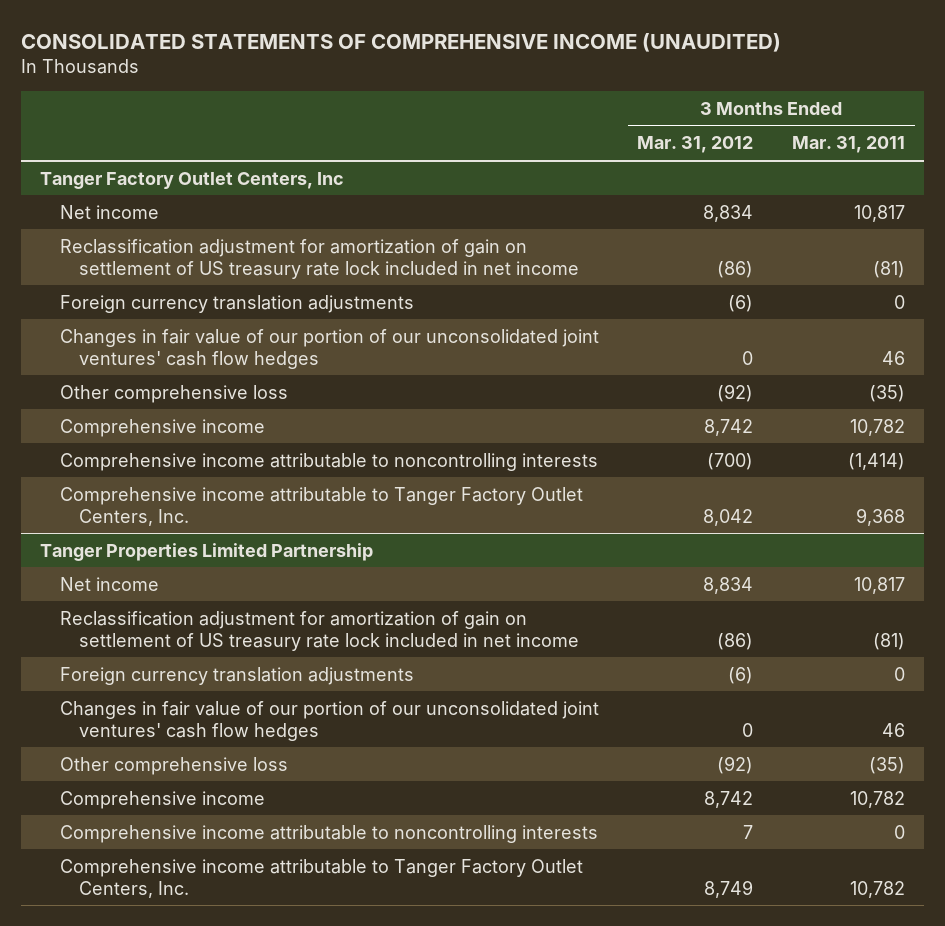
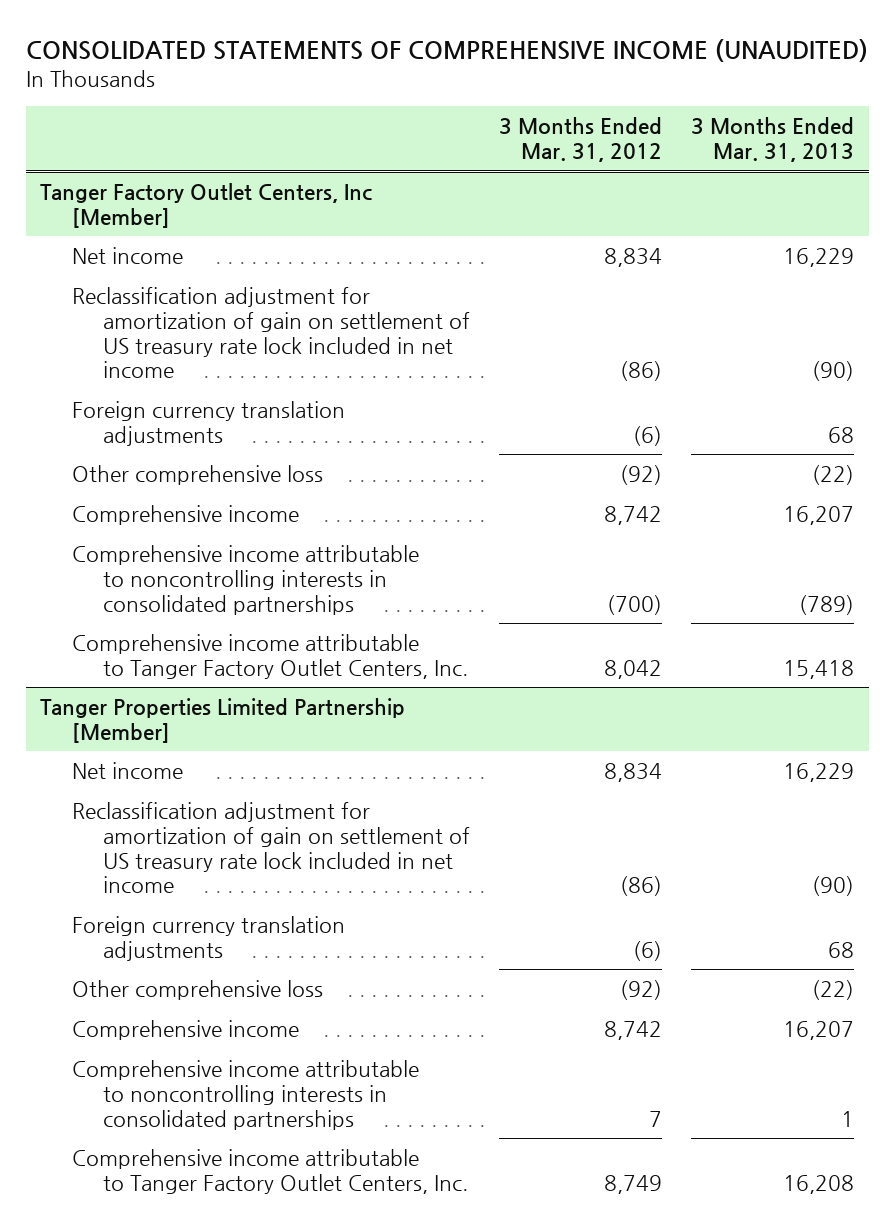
[792,136,906,154] Mar. 31, 2011 -> none
none -> [691,117,855,163] 3 Months Ended Mar. 31, 2013
[40,171,345,189] Tanger Factory Outlet Centers, Inc -> [40,183,373,228] Tanger Factory Outlet Centers, Inc [Member]
[59,328,599,369] Changes in fair value of our portion of our unconsolidated joint ventures' cash flow hedges -> none
[59,452,598,471] Comprehensive income attributable to noncontrolling interests -> [71,545,419,615] Comprehensive income attributable to noncontrolling interests in consolidated partnerships
[40,542,374,561] Tanger Properties Limited Partnership -> [40,698,406,743] Tanger Properties Limited Partnership [Member]
[59,700,599,741] Changes in fair value of our portion of our unconsolidated joint ventures' cash flow hedges -> none
[59,824,598,843] Comprehensive income attributable to noncontrolling interests -> [71,1060,419,1130] Comprehensive income attributable to noncontrolling interests in consolidated partnerships

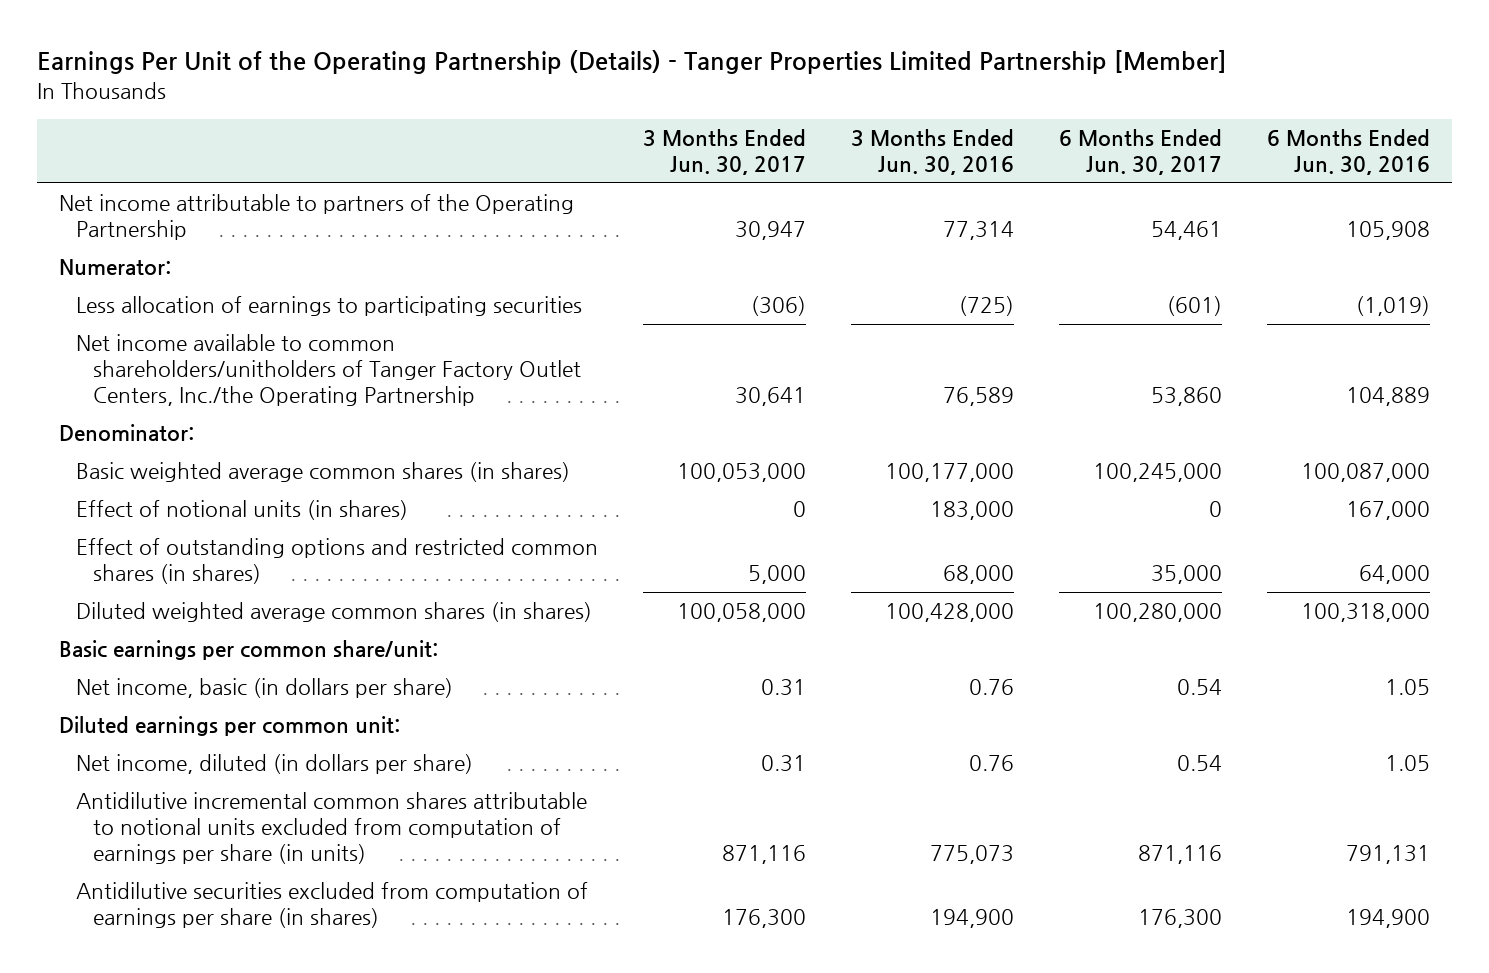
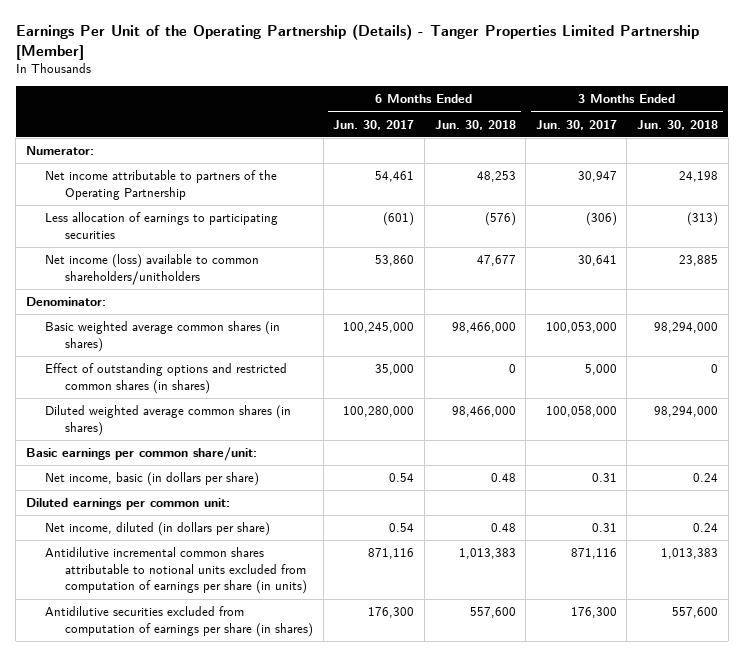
[850,129,1014,176] 3 Months Ended Jun. 30, 2016 -> none
[1266,129,1430,176] 6 Months Ended Jun. 30, 2016 -> none
none -> [434,119,516,130] Jun. 30, 2018
none -> [636,119,718,130] Jun. 30, 2018
[59,194,575,241] Net income attributable to partners of the Operating Partnership -> [45,170,278,200] Net income attributable to partners of the Operating Partnership
[75,334,581,407] Net income available to common shareholders/unitholders of Tanger Factory Outlet Centers, Inc./the Operating Partnership -> [45,254,260,285] Net income (loss) available to common shareholders/unitholders
[75,500,408,521] Effect of notional units (in shares) -> none

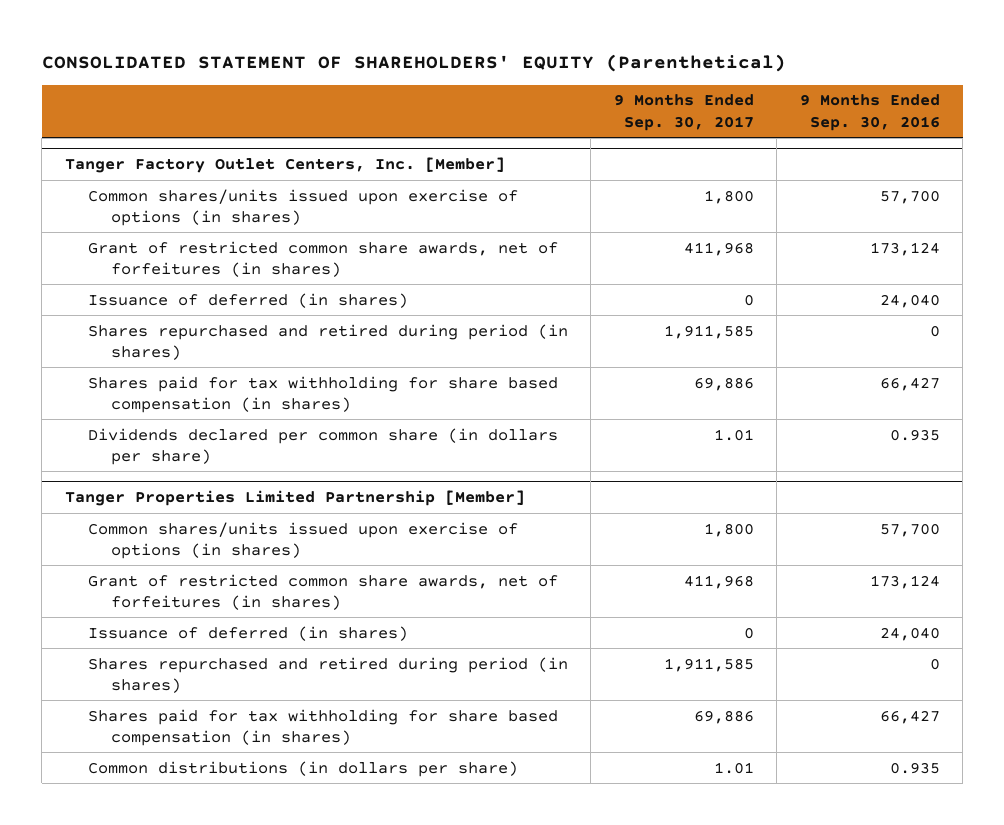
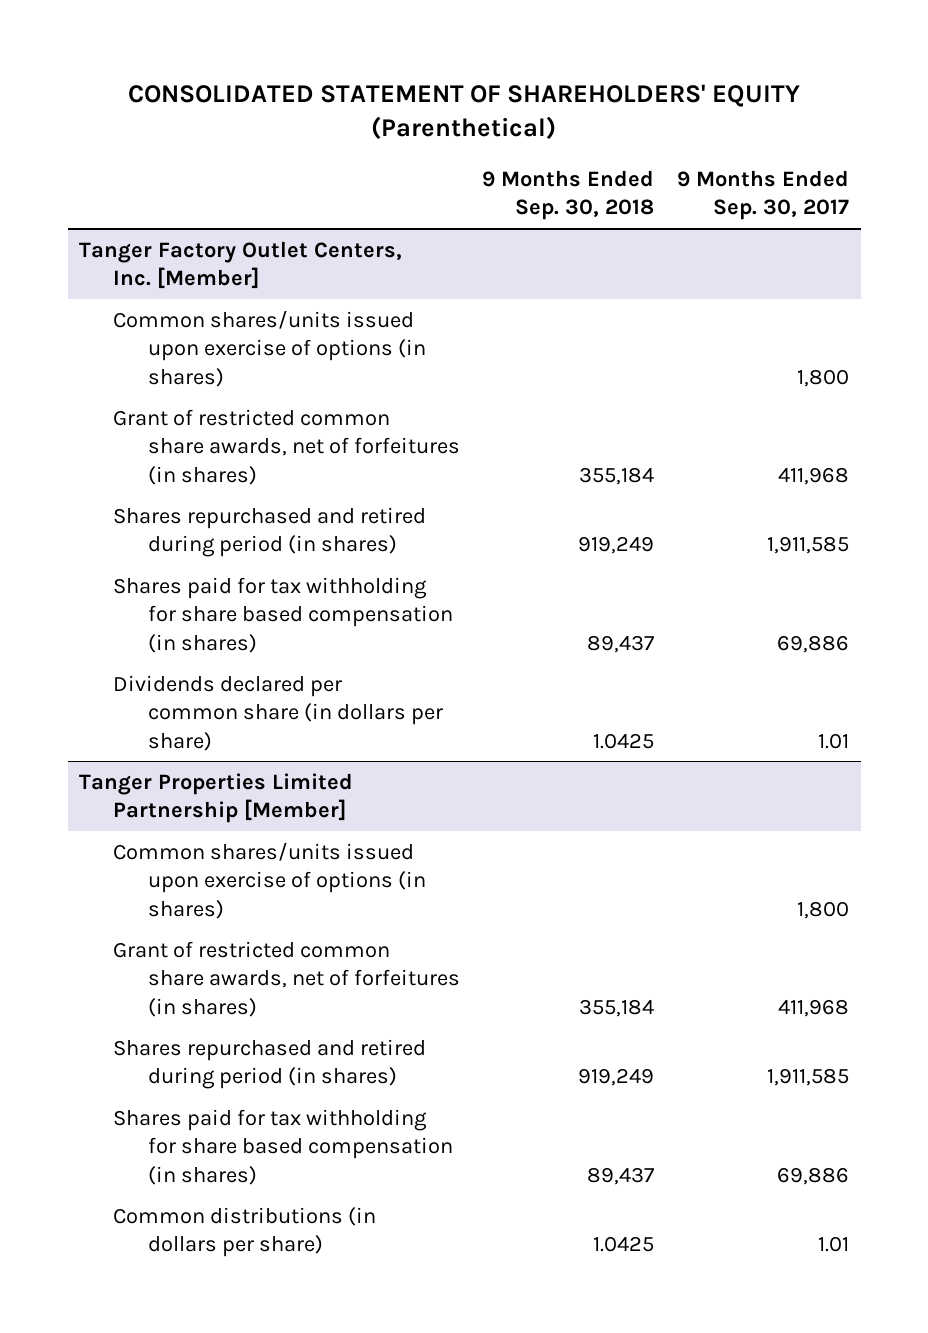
[799,94,940,131] 9 Months Ended Sep. 30, 2016 -> none
none -> [482,169,655,221] 9 Months Ended Sep. 30, 2018
[87,292,408,308] Issuance of deferred (in shares) -> none
[87,625,408,641] Issuance of deferred (in shares) -> none

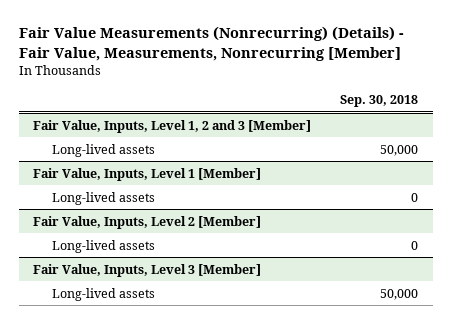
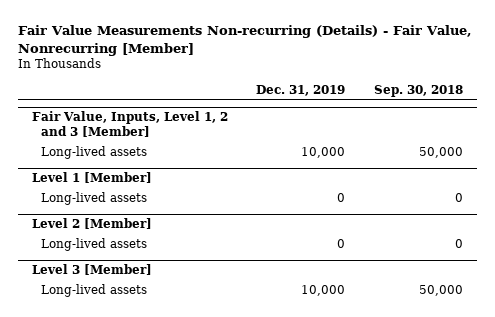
[18,26,404,61] Fair Value Measurements (Nonrecurring) (Details) - Fair Value, Measurements, Nonrecurring [Member] -> [17,25,472,57] Fair Value Measurements Non-recurring (Details) - Fair Value, Nonrecurring [Member]
none -> [256,84,346,96] Dec. 31, 2019
[33,167,262,181] Fair Value, Inputs, Level 1 [Member] -> [31,172,152,184] Level 1 [Member]
[33,215,262,229] Fair Value, Inputs, Level 2 [Member] -> [31,218,152,230] Level 2 [Member]
[33,263,262,277] Fair Value, Inputs, Level 3 [Member] -> [31,264,152,276] Level 3 [Member]

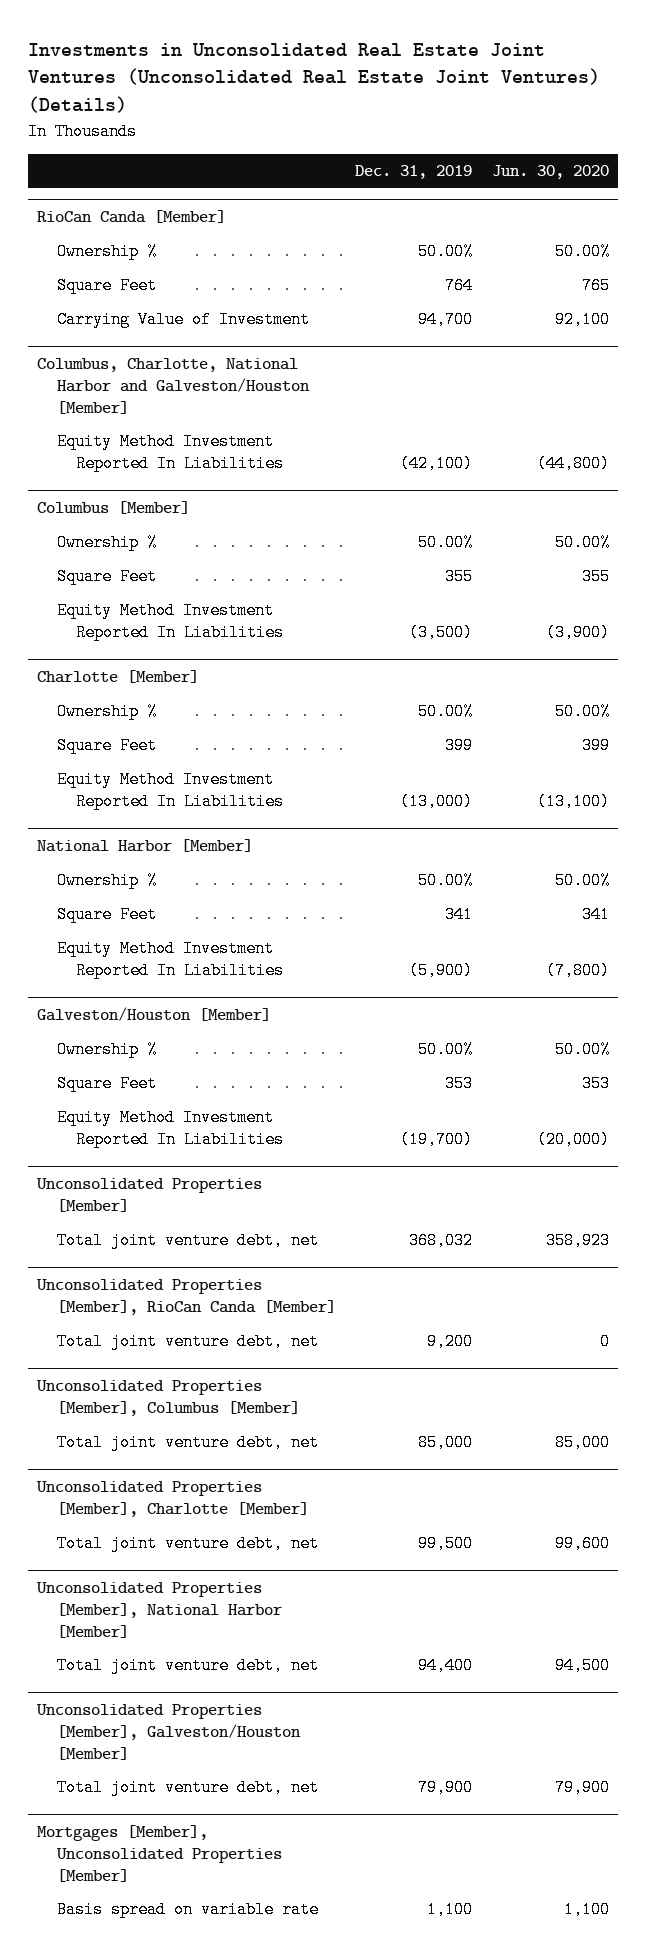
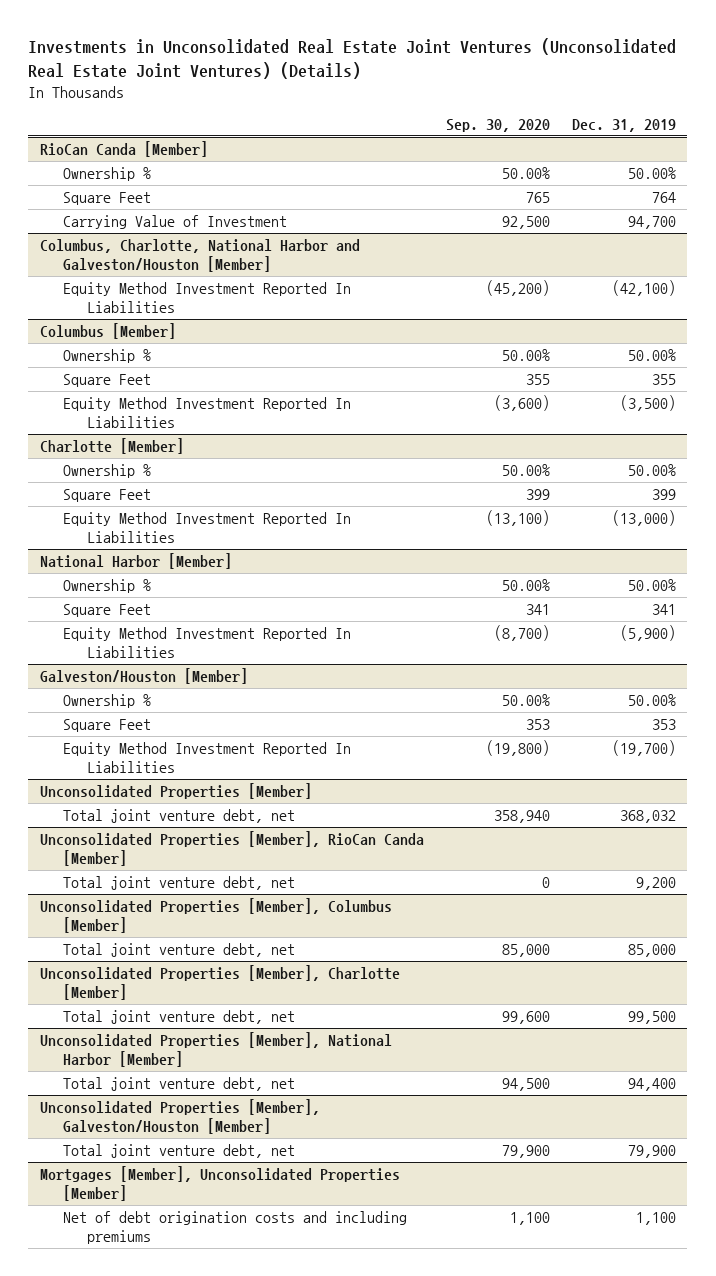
[491,165,609,180] Jun. 30, 2020 -> none
none -> [445,118,550,132] Sep. 30, 2020
[56,1901,319,1919] Basis spread on variable rate -> [63,1210,408,1245] Net of debt origination costs and including premiums

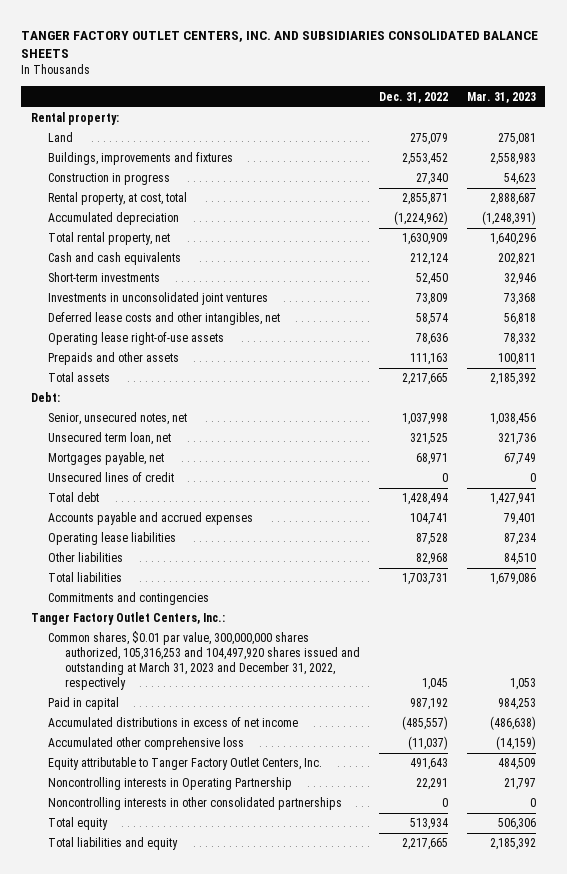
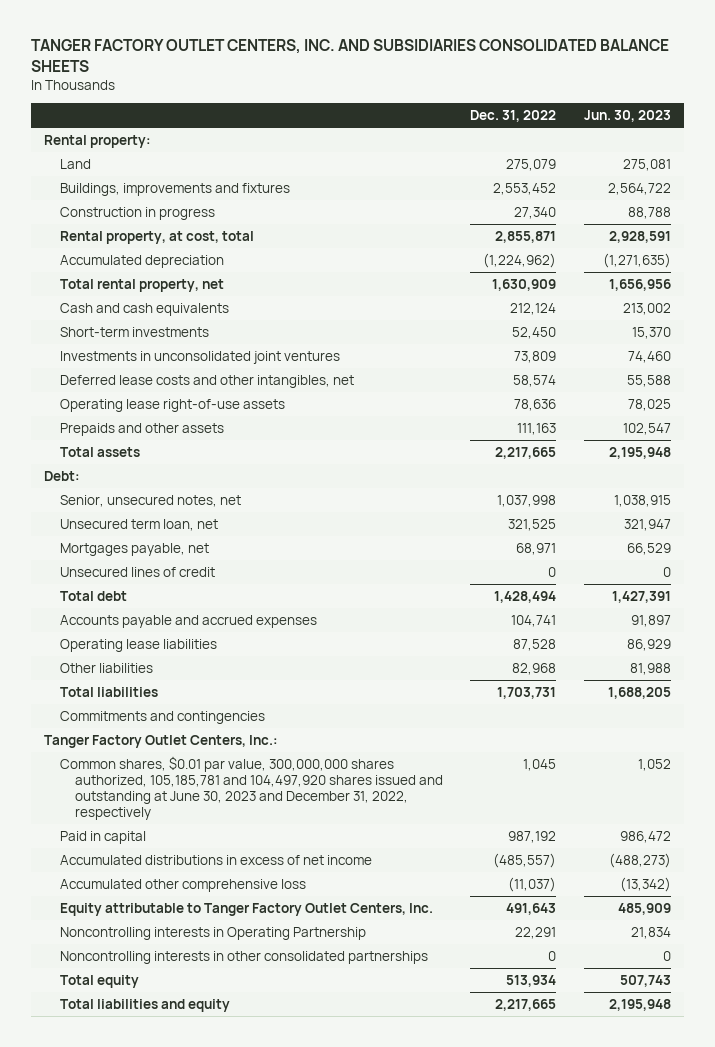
[466,91,536,103] Mar. 31, 2023 -> none
none -> [583,110,671,123] Jun. 30, 2023
[47,631,361,691] Common shares, $0.01 par value, 300,000,000 shares authorized, 105,316,253 and 104,497,920 shares issued and outstanding at March 31, 2023 and December 31, 2022, respectively -> [59,755,444,821] Common shares, $0.01 par value, 300,000,000 shares authorized, 105,185,781 and 104,497,920 shares issued and outstanding at June 30, 2023 and December 31, 2022, respectively

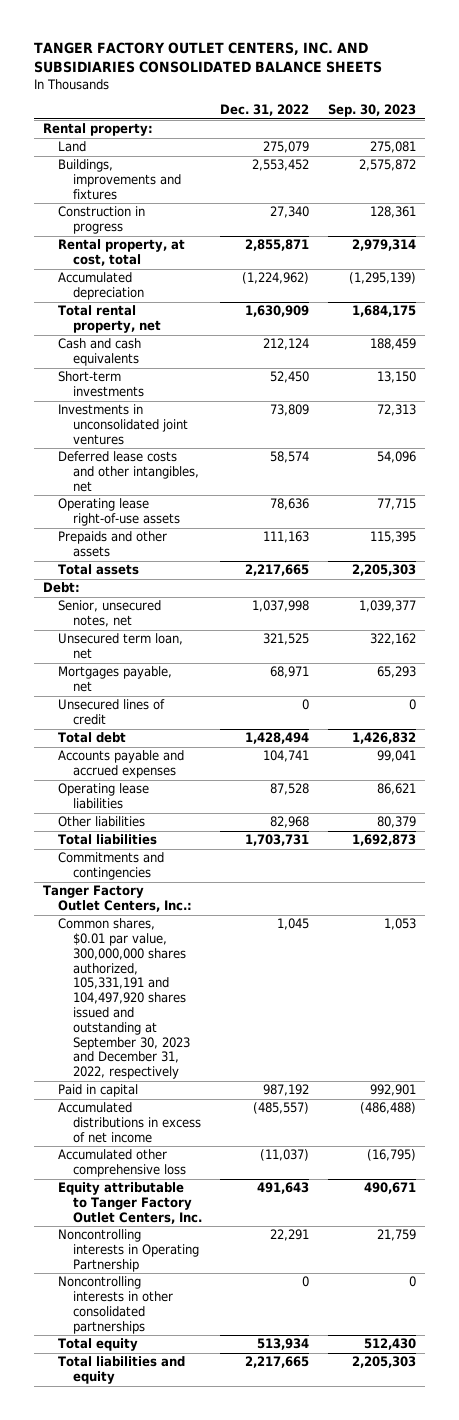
[583,110,671,123] Jun. 30, 2023 -> none
none -> [327,104,416,118] Sep. 30, 2023
[59,755,444,821] Common shares, $0.01 par value, 300,000,000 shares authorized, 105,185,781 and 104,497,920 shares issued and outstanding at June 30, 2023 and December 31, 2022, respectively -> [58,918,190,1080] Common shares, $0.01 par value, 300,000,000 shares authorized, 105,331,191 and 104,497,920 shares issued and outstanding at September 30, 2023 and December 31, 2022, respectively

